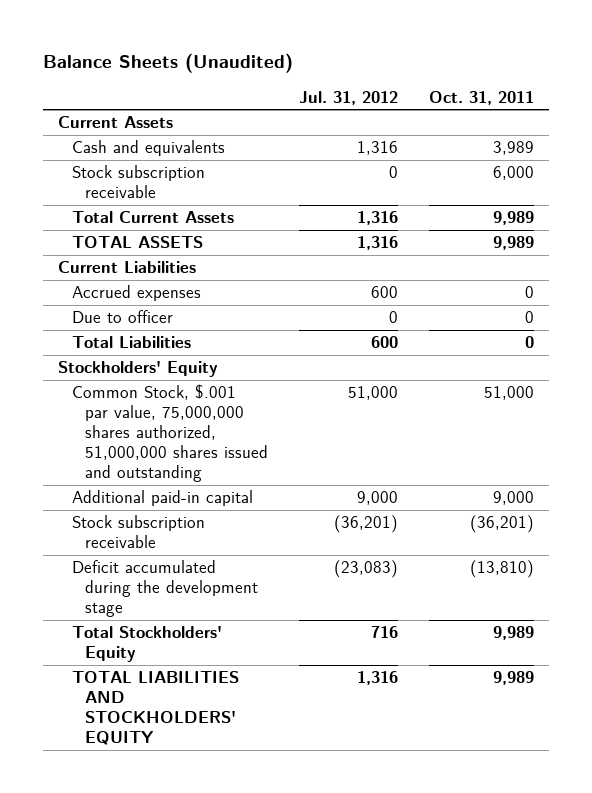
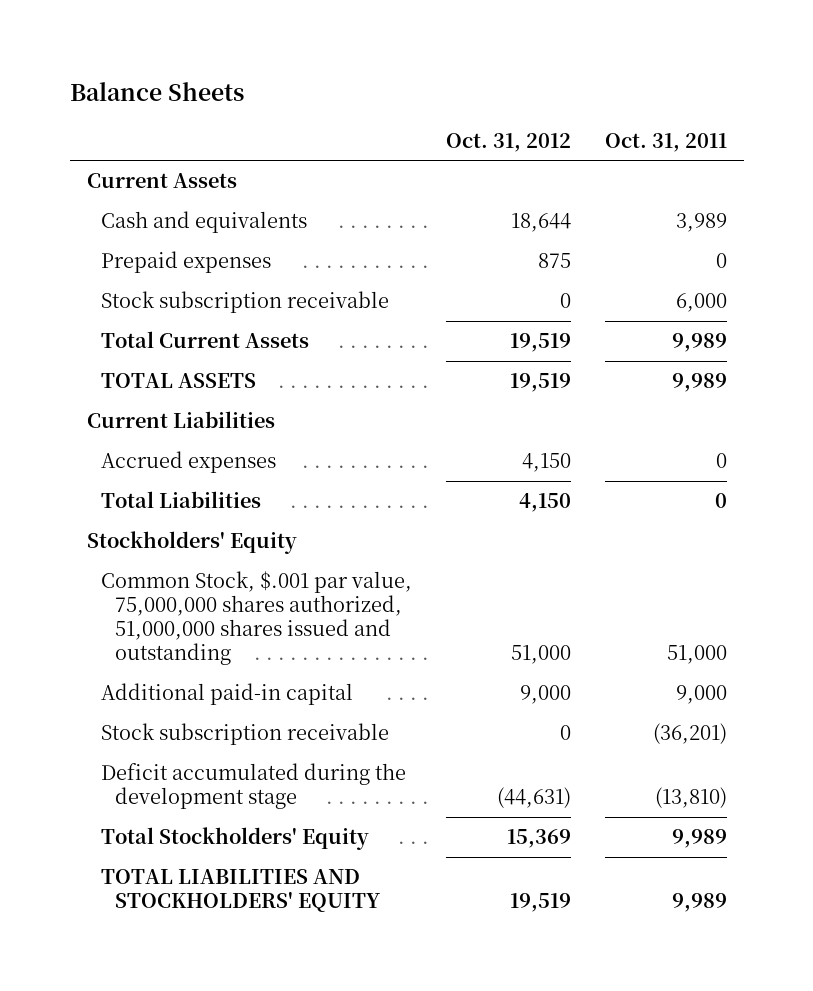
[42,53,293,74] Balance Sheets (Unaudited) -> [69,81,244,101] Balance Sheets
[299,90,399,105] Jul. 31, 2012 -> none
none -> [445,133,571,153] Oct. 31, 2012
none -> [100,251,271,274] Prepaid expenses
[71,310,173,324] Due to officer -> none

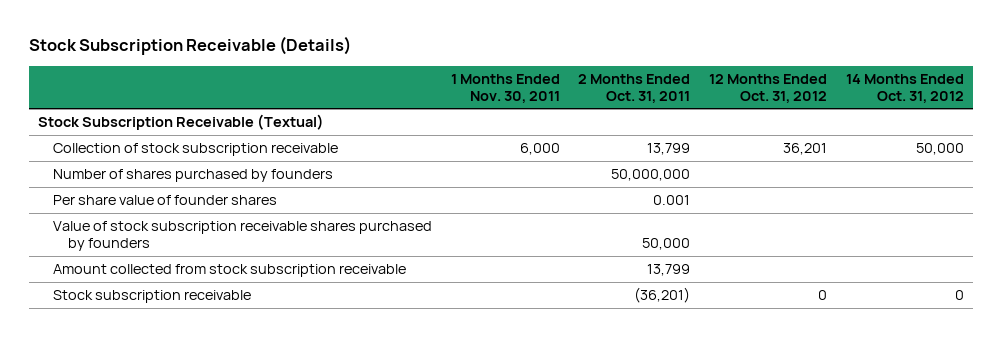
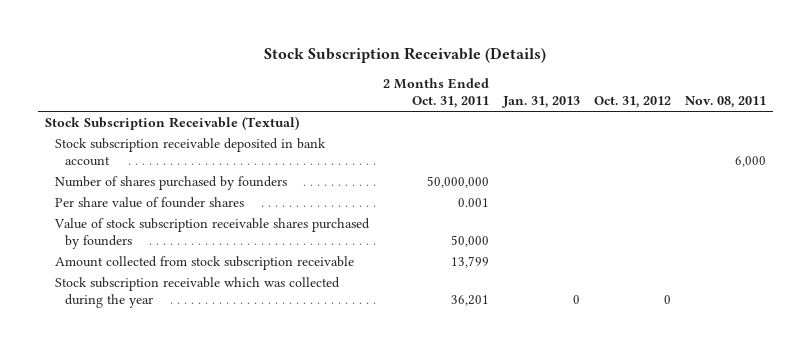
[450,74,560,103] 1 Months Ended Nov. 30, 2011 -> none
[709,74,828,103] 12 Months Ended Oct. 31, 2012 -> none
[845,74,964,103] 14 Months Ended Oct. 31, 2012 -> none
none -> [501,96,580,109] Jan. 31, 2013
none -> [593,96,671,109] Oct. 31, 2012
none -> [684,96,766,109] Nov. 08, 2011
[52,143,338,157] Collection of stock subscription receivable -> none
none -> [54,138,326,167] Stock subscription receivable deposited in bank account
[52,290,251,304] Stock subscription receivable -> [54,277,340,309] Stock subscription receivable which was collected during the year
[634,287,691,304] (36,201) -> [450,295,489,307] 36,201

